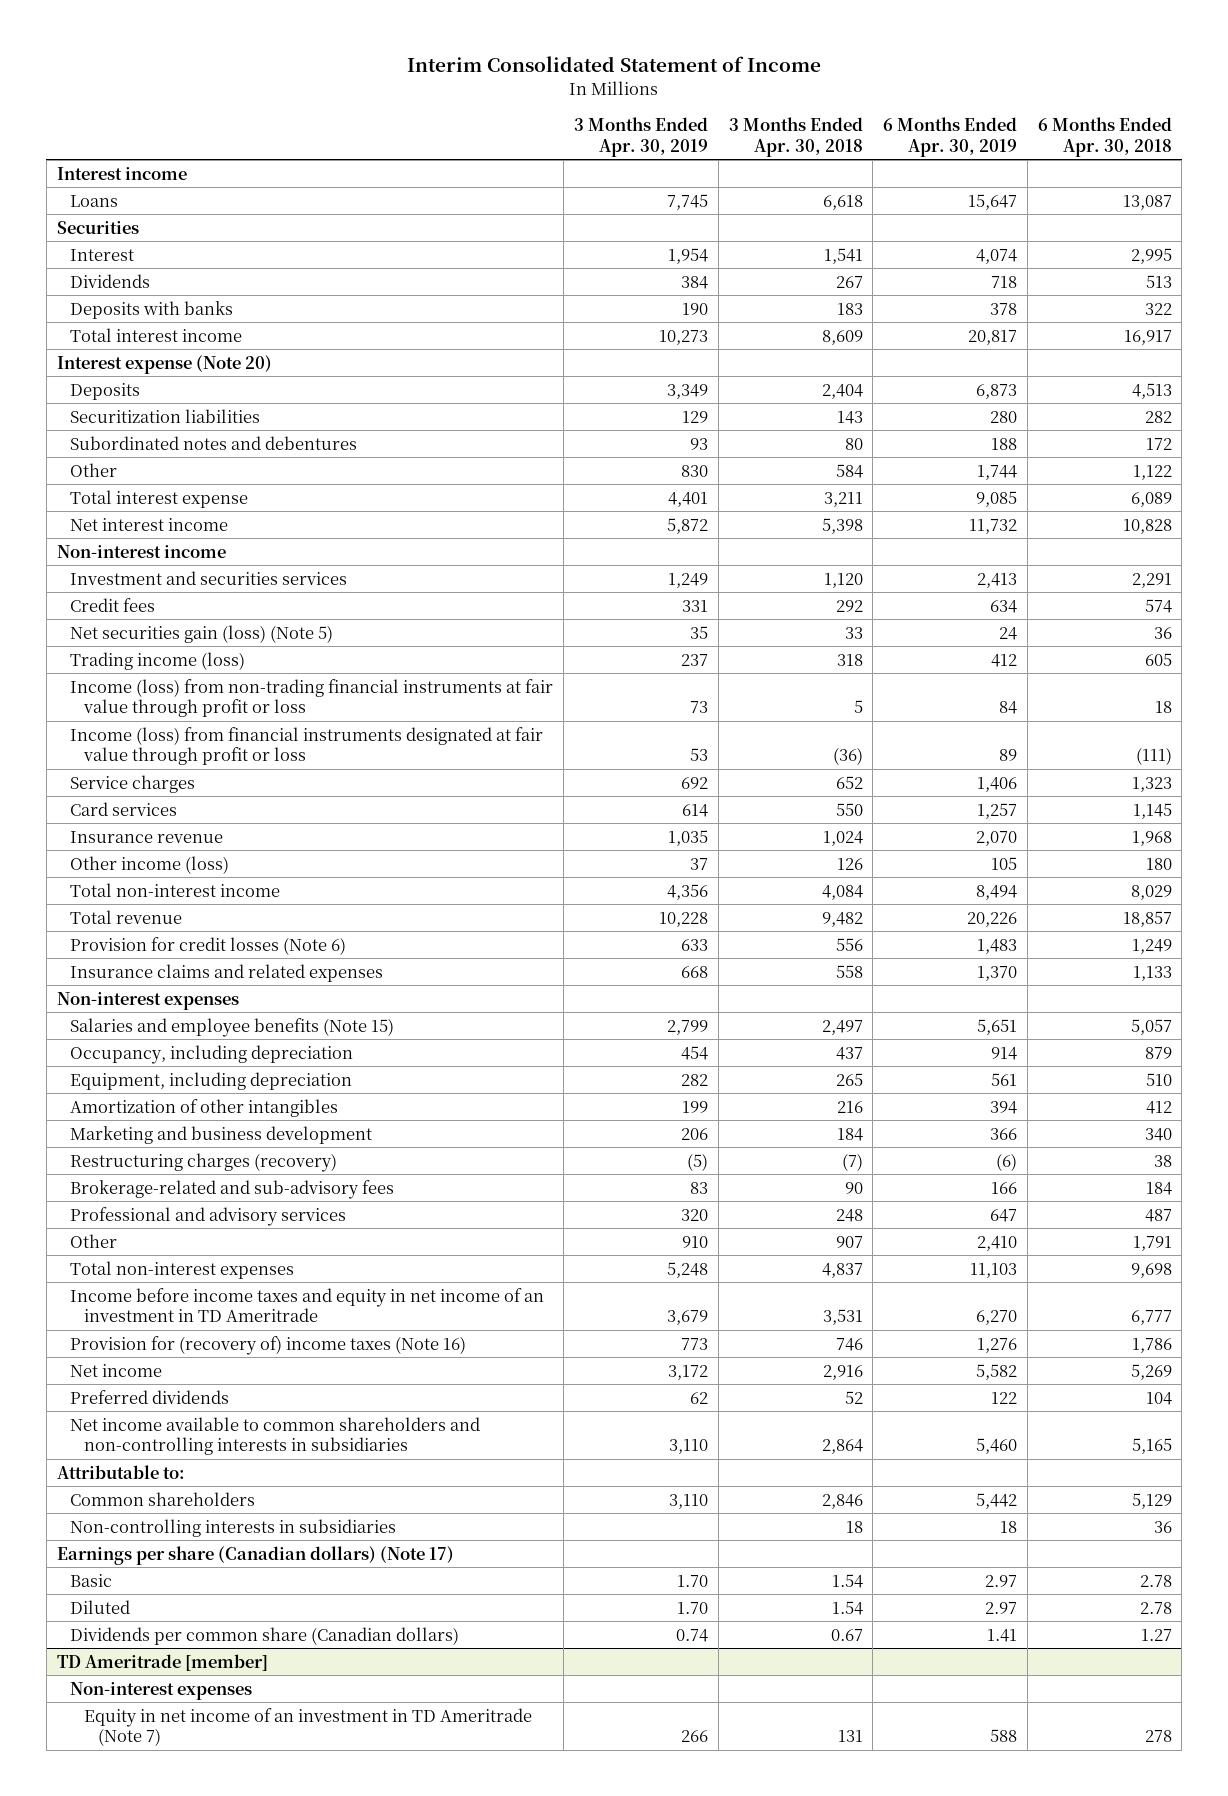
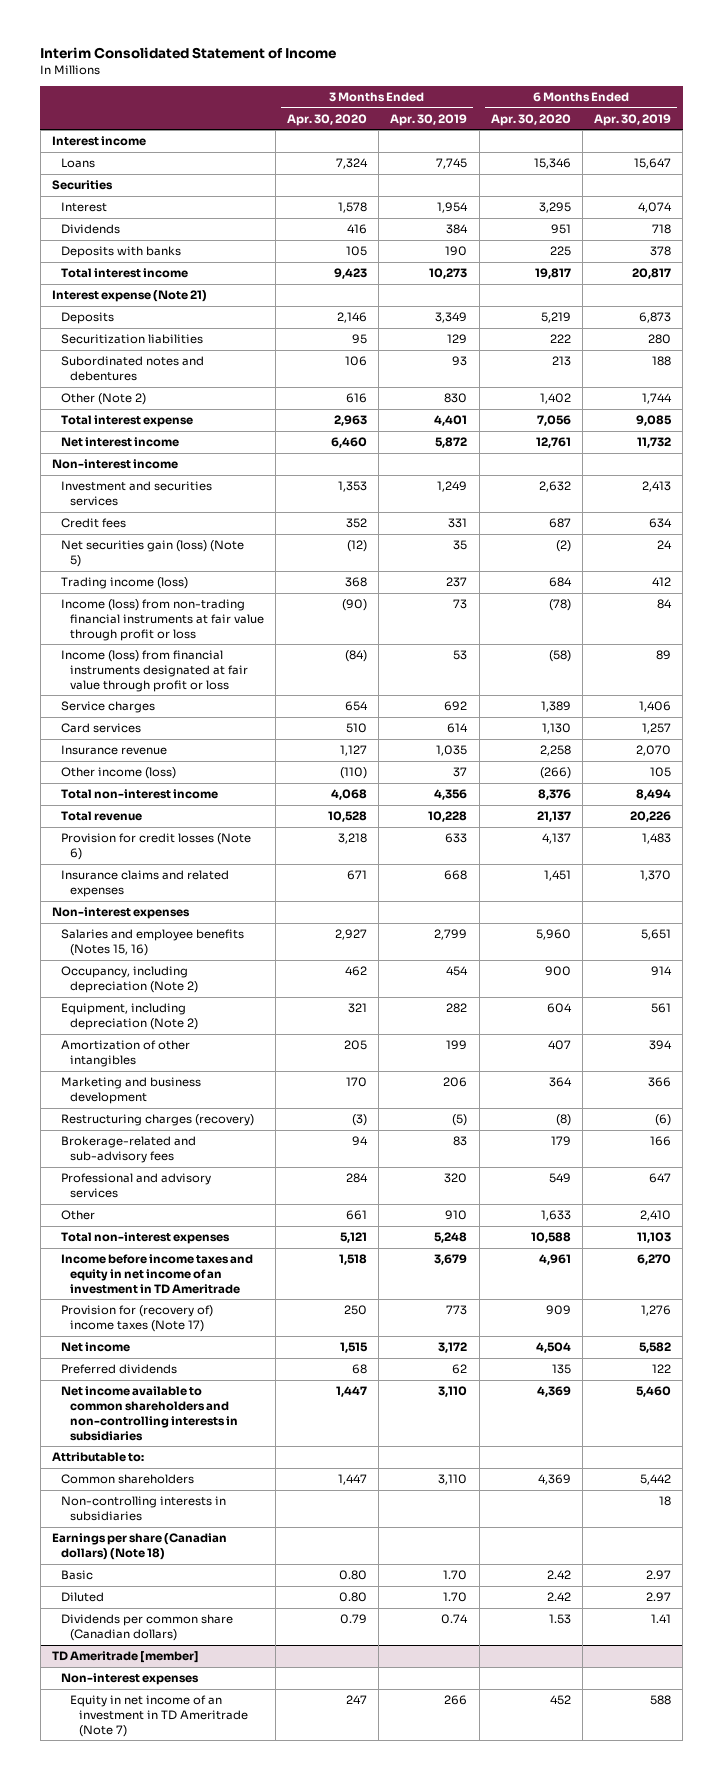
[728,117,863,157] 3 Months Ended Apr. 30, 2018 -> none
[1037,117,1172,157] 6 Months Ended Apr. 30, 2018 -> none
none -> [287,113,368,126] Apr. 30, 2020
none -> [490,113,571,126] Apr. 30, 2020
[56,354,272,374] Interest expense (Note 20) -> [51,290,207,303] Interest expense (Note 21)
[70,462,118,477] Other -> [60,393,146,406] Other (Note 2)
[70,1017,395,1037] Salaries and employee benefits (Note 15) -> [60,929,244,956] Salaries and employee benefits (Notes 15, 16)
[70,1044,354,1064] Occupancy, including depreciation -> [60,966,198,993] Occupancy, including depreciation (Note 2)
[70,1071,353,1090] Equipment, including depreciation -> [60,1003,198,1030] Equipment, including depreciation (Note 2)
[70,1335,467,1355] Provision for (recovery of) income taxes (Note 16) -> [60,1305,213,1332] Provision for (recovery of) income taxes (Note 17)
[56,1545,454,1565] Earnings per share (Canadian dollars) (Note 17) -> [51,1533,227,1560] Earnings per share (Canadian dollars) (Note 18)

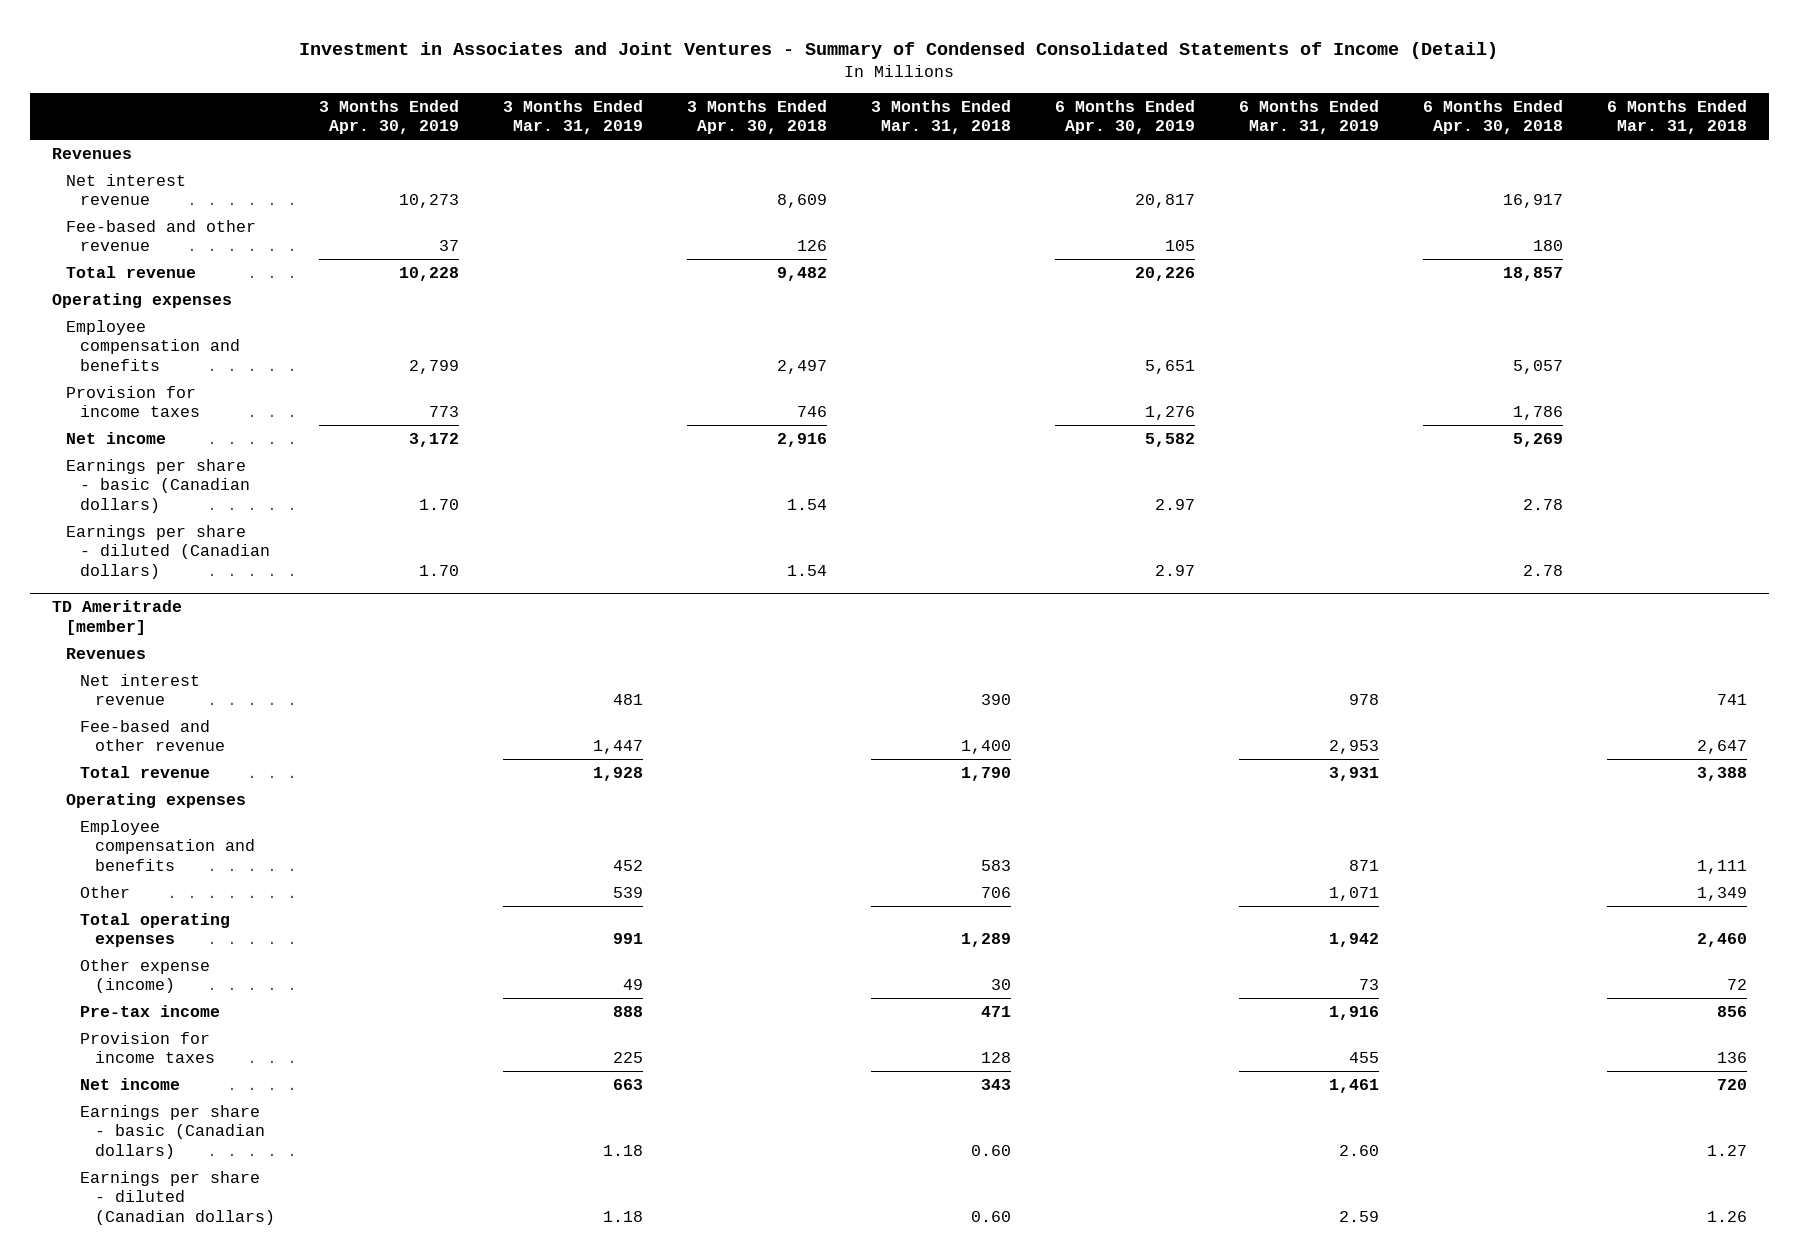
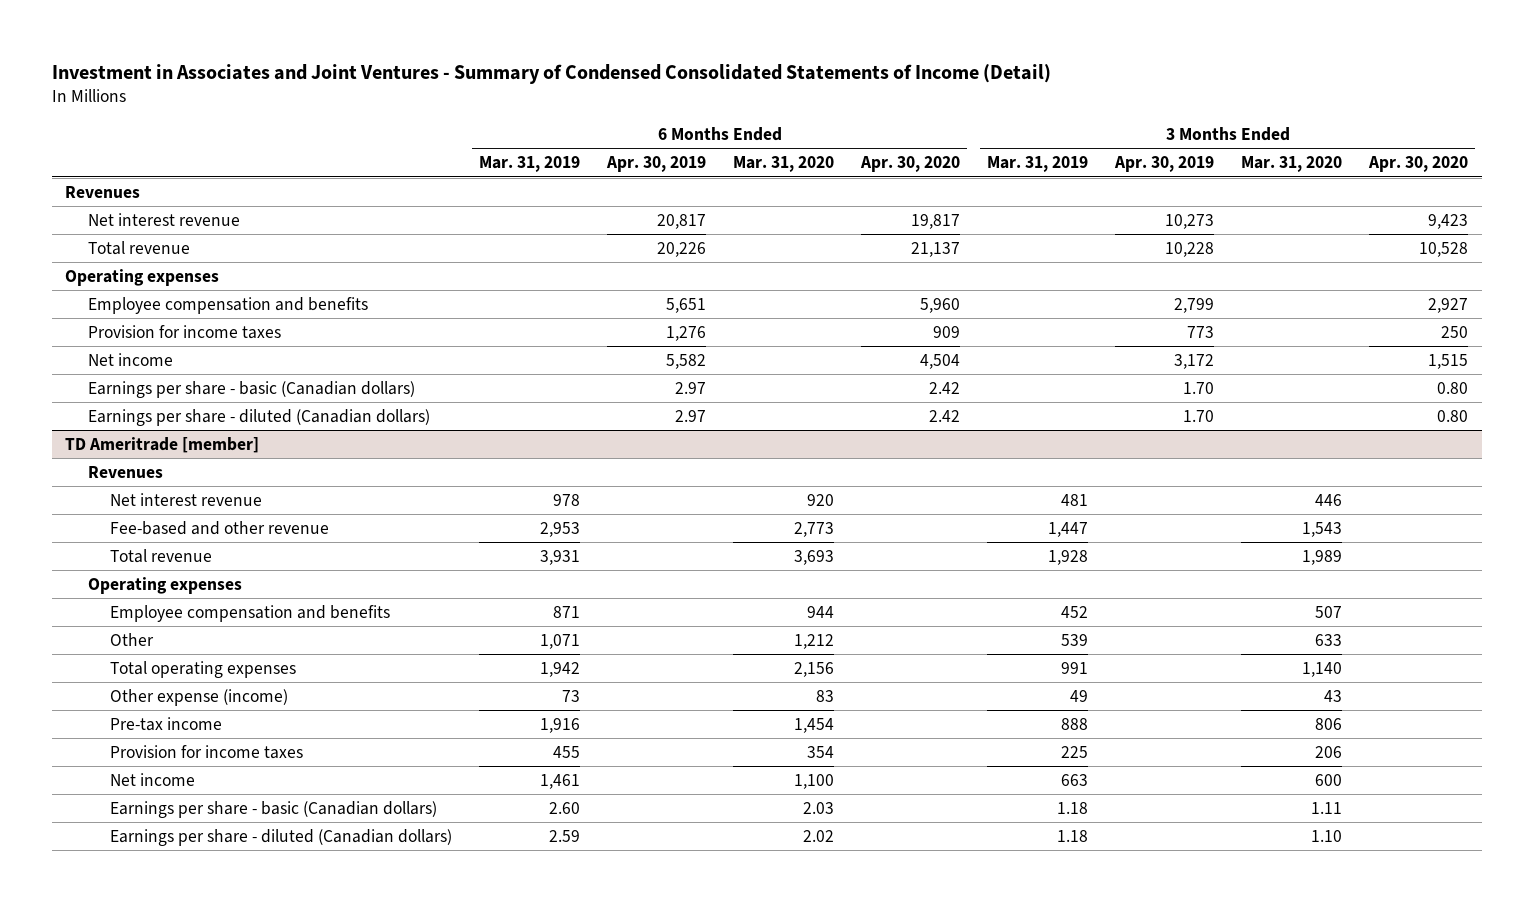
[686,99,827,135] 3 Months Ended Apr. 30, 2018 -> none
[870,99,1011,135] 3 Months Ended Mar. 31, 2018 -> none
[1422,99,1563,135] 6 Months Ended Apr. 30, 2018 -> none
[1606,99,1747,135] 6 Months Ended Mar. 31, 2018 -> none
none -> [733,156,835,173] Mar. 31, 2020
none -> [860,156,961,173] Apr. 30, 2020
none -> [1241,156,1343,173] Mar. 31, 2020
none -> [1368,156,1469,173] Apr. 30, 2020
[65,219,256,252] Fee-based and other revenue -> none

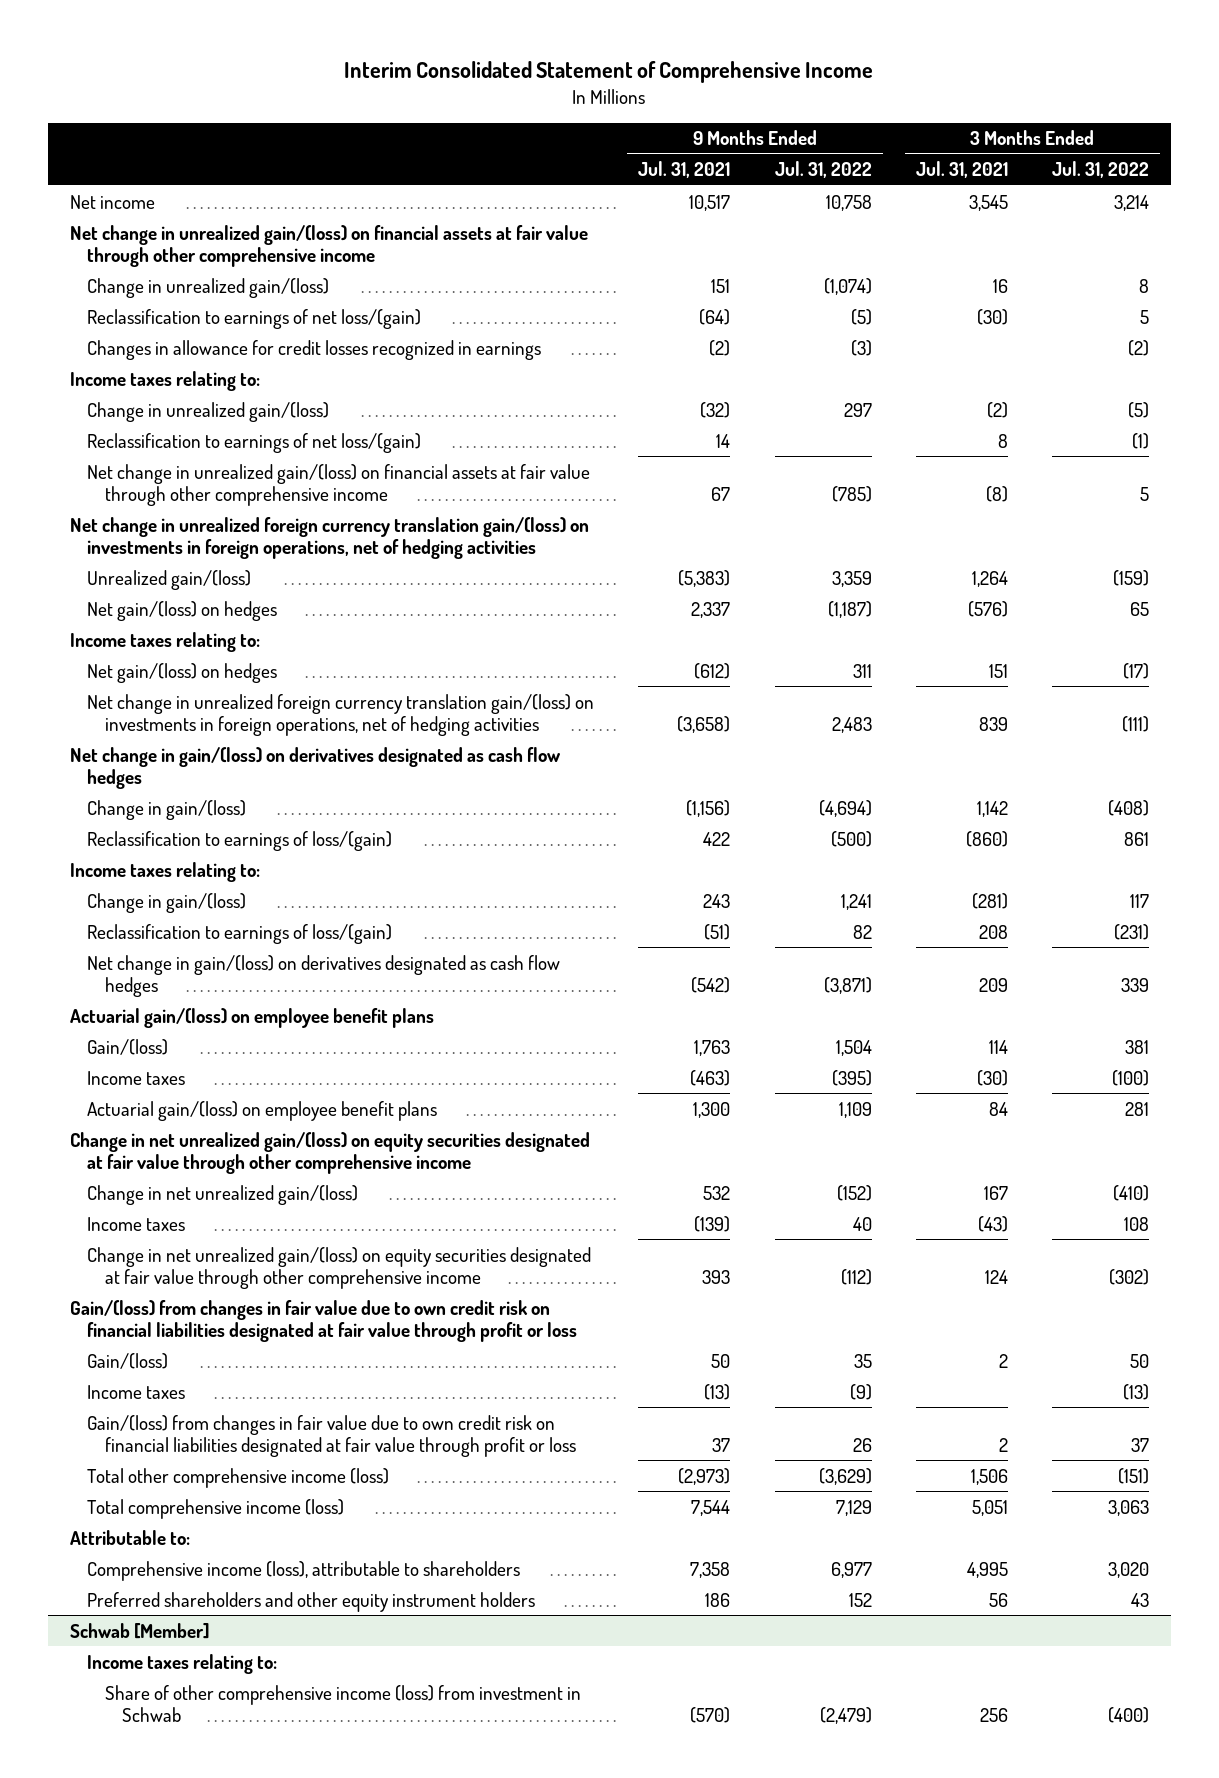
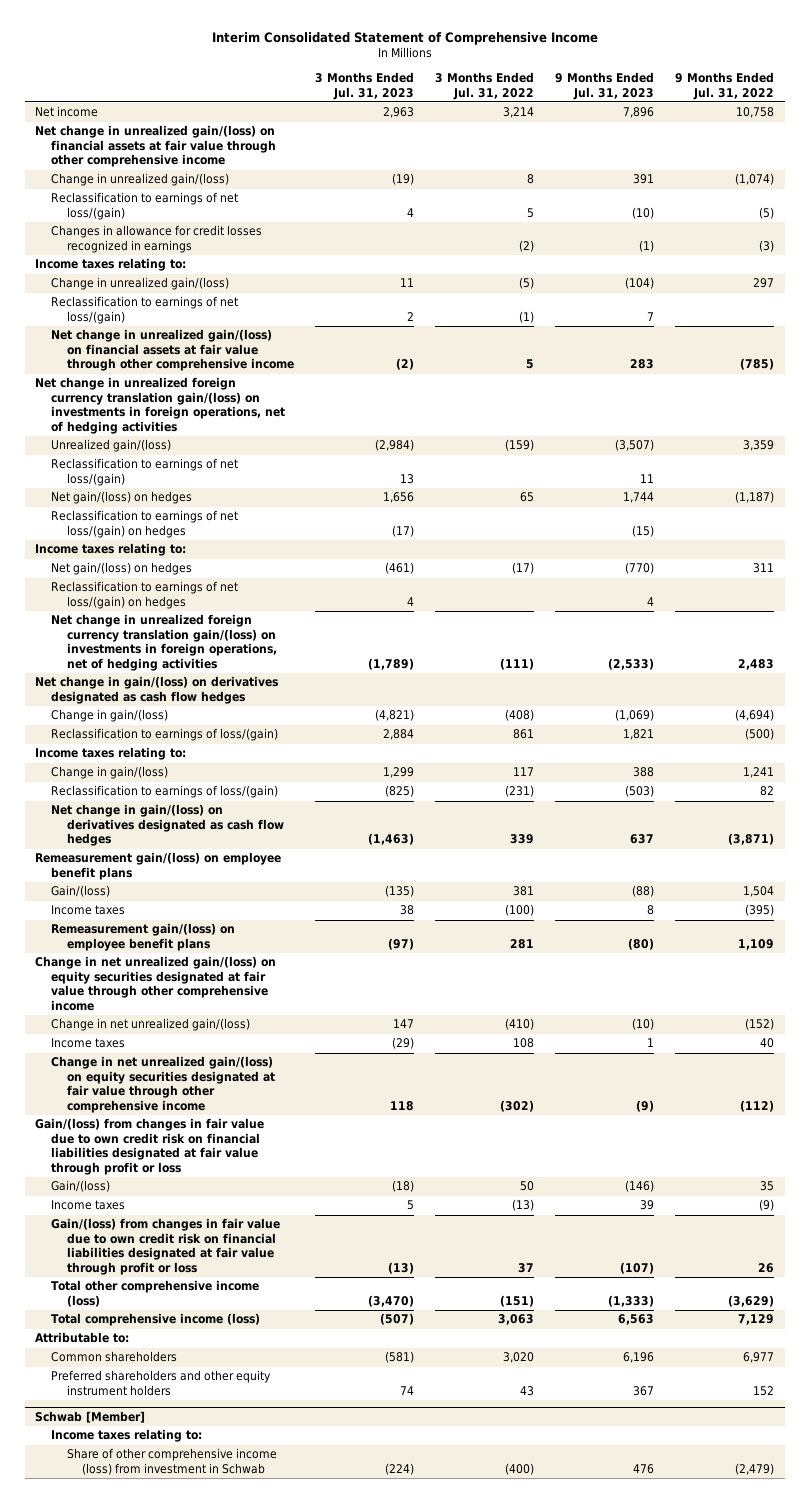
[638,161,731,179] Jul. 31, 2021 -> none
[915,161,1008,179] Jul. 31, 2021 -> none
none -> [314,72,414,100] 3 Months Ended Jul. 31, 2023
none -> [555,72,655,100] 9 Months Ended Jul. 31, 2023
none -> [50,458,238,486] Reclassification to earnings of net loss/(gain)
none -> [50,510,238,538] Reclassification to earnings of net loss/(gain) on hedges
none -> [50,581,238,609] Reclassification to earnings of net loss/(gain) on hedges
[69,1007,434,1028] Actuarial gain/(loss) on employee benefit plans -> [35,852,282,880] Remeasurement gain/(loss) on employee benefit plans
[87,1100,438,1121] Actuarial gain/(loss) on employee benefit plans -> [50,923,235,951] Remeasurement gain/(loss) on employee benefit plans
[87,1560,521,1581] Comprehensive income (loss), attributable to shareholders -> [50,1351,177,1363] Common shareholders

